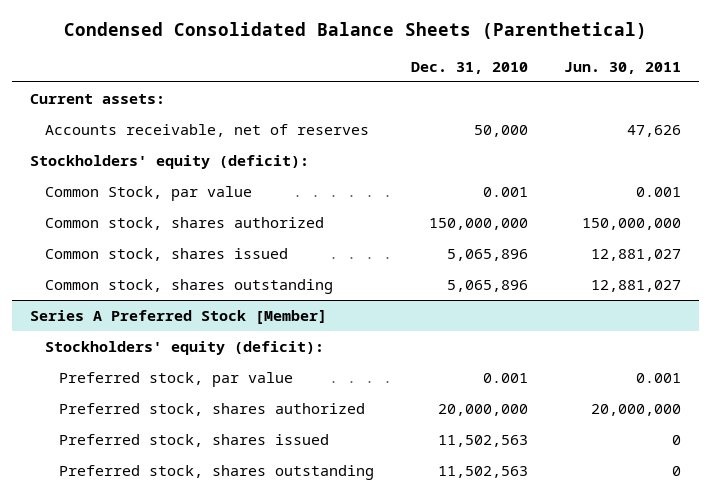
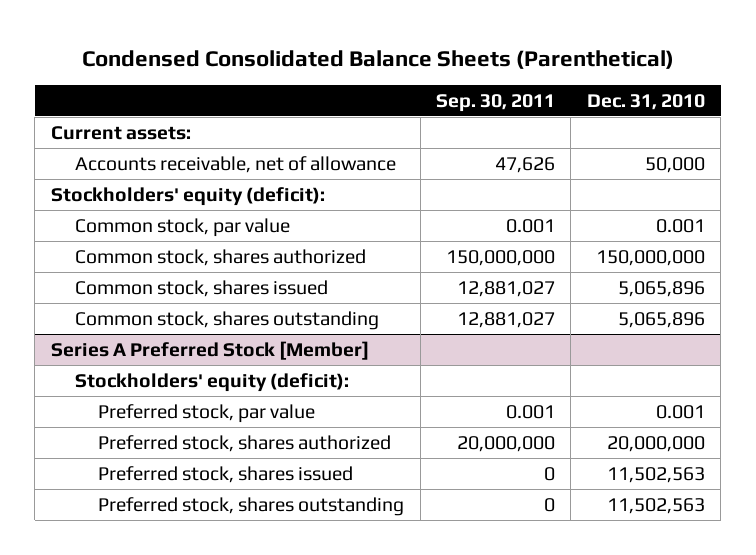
[564,61,682,74] Jun. 30, 2011 -> none
none -> [436,93,556,112] Sep. 30, 2011
[44,123,369,137] Accounts receivable, net of reserves -> [74,155,396,173] Accounts receivable, net of allowance
[44,185,252,201] Common Stock, par value -> [74,217,290,237] Common stock, par value

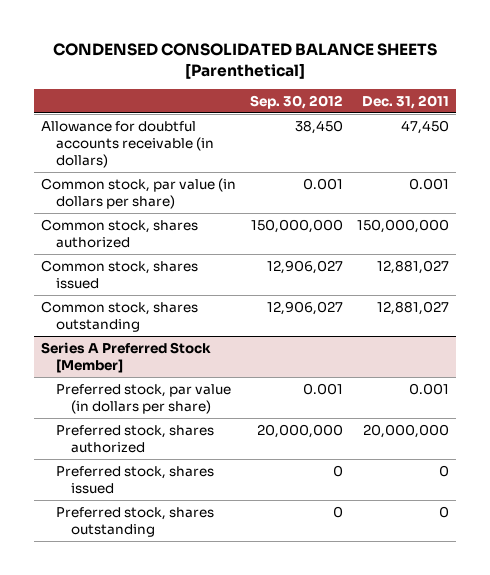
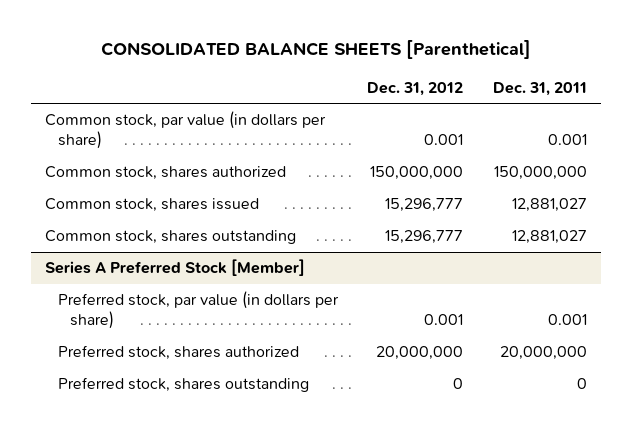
[52,42,437,79] CONDENSED CONSOLIDATED BALANCE SHEETS [Parenthetical] -> [100,40,531,60] CONSOLIDATED BALANCE SHEETS [Parenthetical]
[249,94,343,109] Sep. 30, 2012 -> none
none -> [367,81,464,96] Dec. 31, 2012
[40,120,214,169] Allowance for doubtful accounts receivable (in dollars) -> none
[55,465,214,495] Preferred stock, shares issued -> none

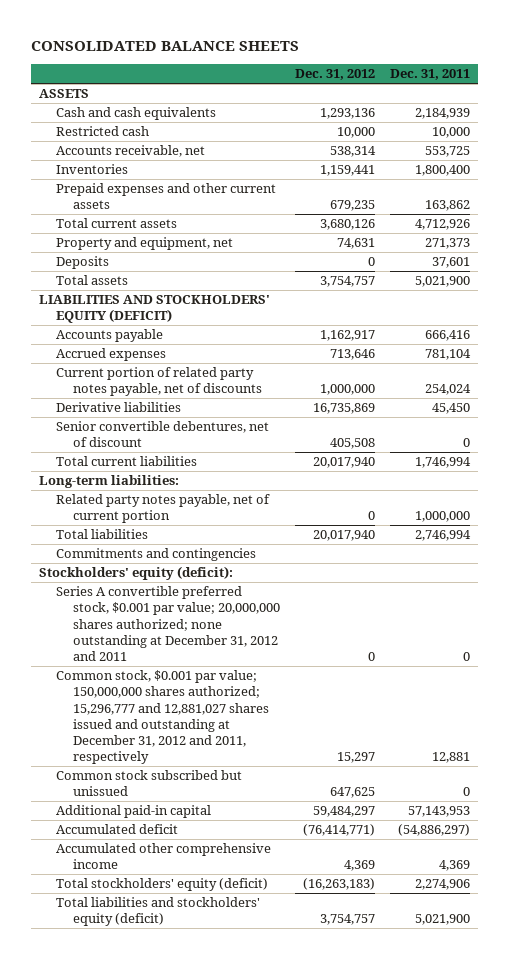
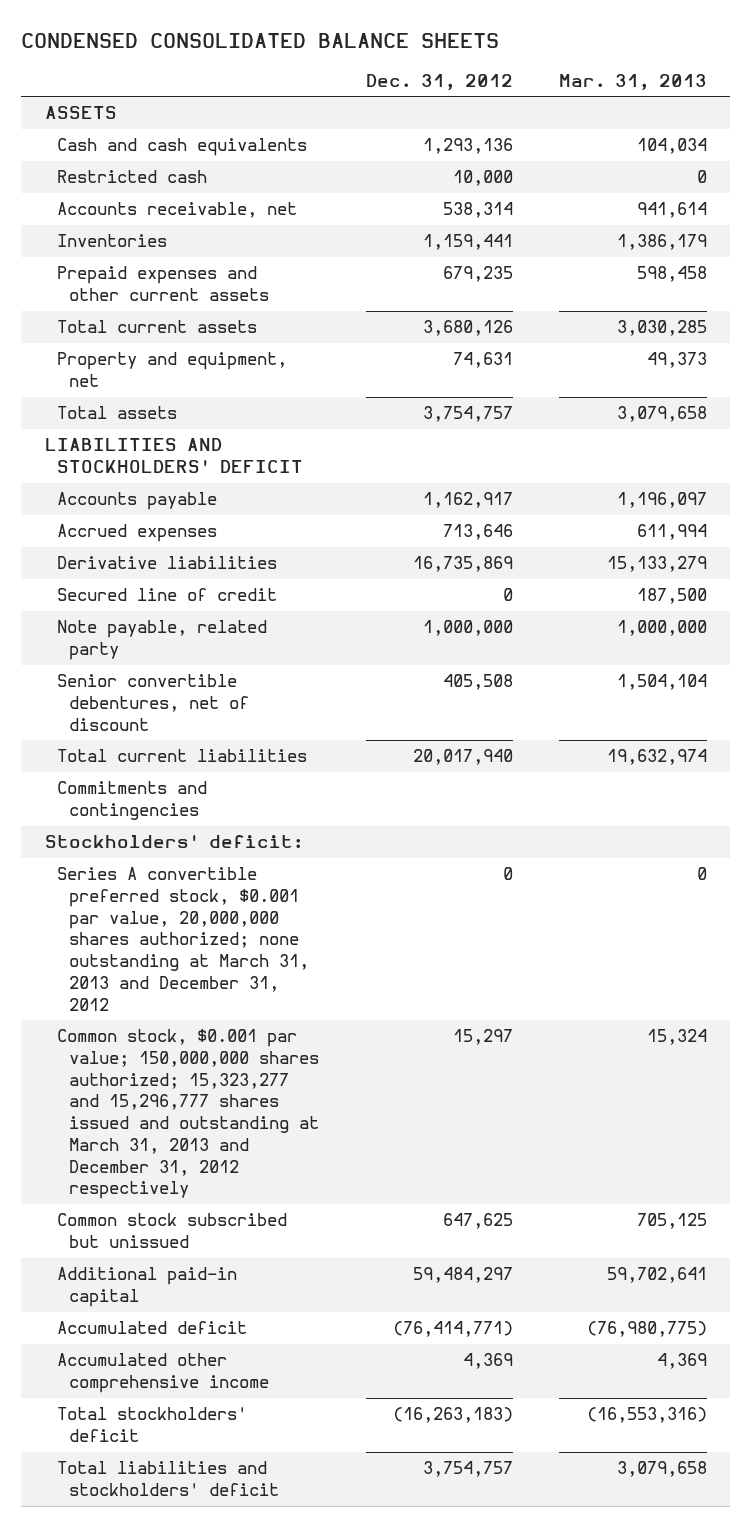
[30,40,299,51] CONSOLIDATED BALANCE SHEETS -> [21,32,500,48] CONDENSED CONSOLIDATED BALANCE SHEETS
[390,69,471,81] Dec. 31, 2011 -> none
none -> [559,73,708,90] Mar. 31, 2013
[55,256,109,270] Deposits -> none
[38,295,270,324] LIABILITIES AND STOCKHOLDERS' EQUITY (DEFICIT) -> [44,438,303,474] LIABILITIES AND STOCKHOLDERS' DEFICIT
[55,367,262,397] Current portion of related party notes payable, net of discounts -> none
none -> [56,588,277,602] Secured line of credit
none -> [56,620,267,661] Note payable, related party
[38,475,179,489] Long-term liabilities: -> none
[55,494,270,524] Related party notes payable, net of current portion -> none
[55,529,148,540] Total liabilities -> none
[38,566,233,581] Stockholders' equity (deficit): -> [44,835,303,849] Stockholders' deficit:
[55,586,280,661] Series A convertible preferred stock, $0.001 par value; 20,000,000 shares authorized; none outstanding at December 31, 2012 and 2011 -> [56,867,310,1011] Series A convertible preferred stock, $0.001 par value, 20,000,000 shares authorized; none outstanding at March 31, 2013 and December 31, 2012
[55,670,269,764] Common stock, $0.001 par value; 150,000,000 shares authorized; 15,296,777 and 12,881,027 shares issued and outstanding at December 31, 2012 and 2011, respectively -> [56,1029,320,1200] Common stock, $0.001 par value; 150,000,000 shares authorized; 15,323,277 and 15,296,777 shares issued and outstanding at March 31, 2013 and December 31, 2012 respectively
[55,878,268,892] Total stockholders' equity (deficit) -> [56,1407,247,1443] Total stockholders' deficit
[55,897,260,927] Total liabilities and stockholders' equity (deficit) -> [56,1461,280,1497] Total liabilities and stockholders' deficit

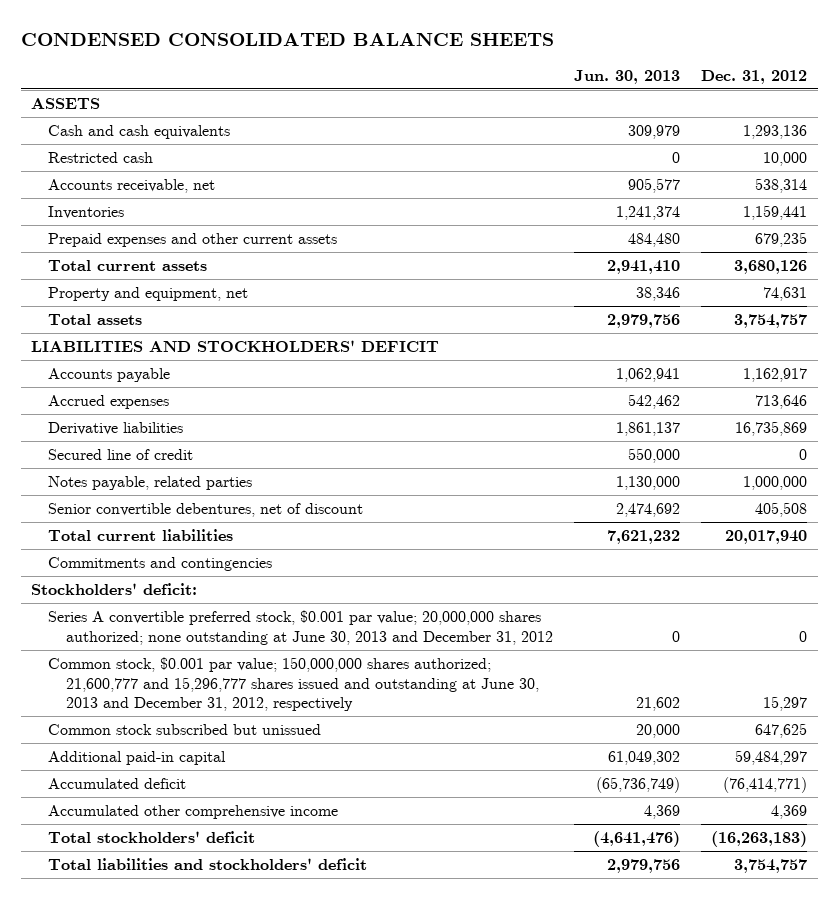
[559,73,708,90] Mar. 31, 2013 -> none
none -> [573,69,680,84] Jun. 30, 2013
[56,620,267,661] Note payable, related party -> [48,476,253,491] Notes payable, related parties
[56,867,310,1011] Series A convertible preferred stock, $0.001 par value, 20,000,000 shares authorized; none outstanding at March 31, 2013 and December 31, 2012 -> [48,610,553,645] Series A convertible preferred stock, $0.001 par value; 20,000,000 shares authorized; none outstanding at June 30, 2013 and December 31, 2012
[56,1029,320,1200] Common stock, $0.001 par value; 150,000,000 shares authorized; 15,323,277 and 15,296,777 shares issued and outstanding at March 31, 2013 and December 31, 2012 respectively -> [48,657,539,712] Common stock, $0.001 par value; 150,000,000 shares authorized; 21,600,777 and 15,296,777 shares issued and outstanding at June 30, 2013 and December 31, 2012, respectively

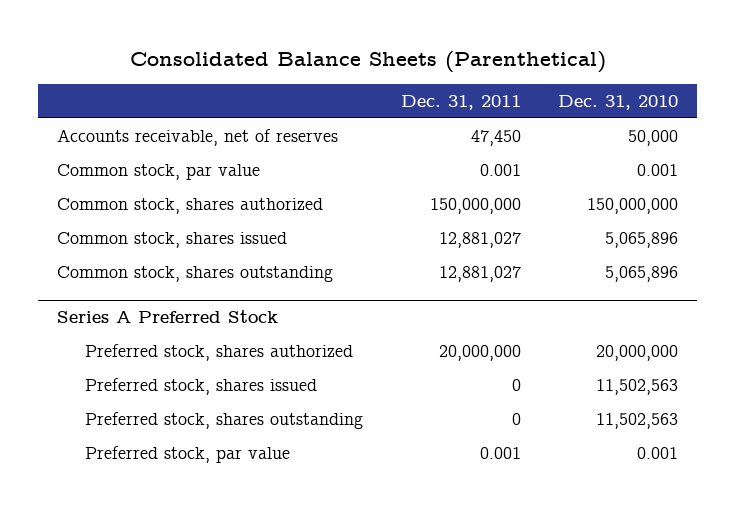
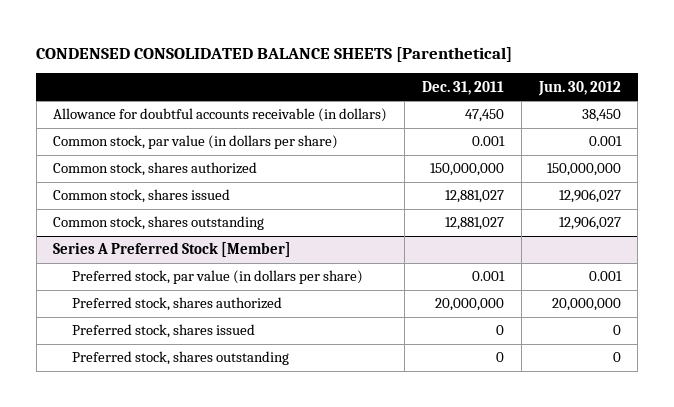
[129,51,606,74] Consolidated Balance Sheets (Parenthetical) -> [36,46,513,62] CONDENSED CONSOLIDATED BALANCE SHEETS [Parenthetical]
[558,95,679,111] Dec. 31, 2010 -> none
none -> [537,80,621,96] Jun. 30, 2012
[56,129,338,147] Accounts receivable, net of reserves -> [53,108,388,123] Allowance for doubtful accounts receivable (in dollars)
[56,164,260,181] Common stock, par value -> [53,135,339,150] Common stock, par value (in dollars per share)
[56,310,278,324] Series A Preferred Stock -> [53,242,292,258] Series A Preferred Stock [Member]
none -> [71,270,363,285] Preferred stock, par value (in dollars per share)
[84,446,290,464] Preferred stock, par value -> none

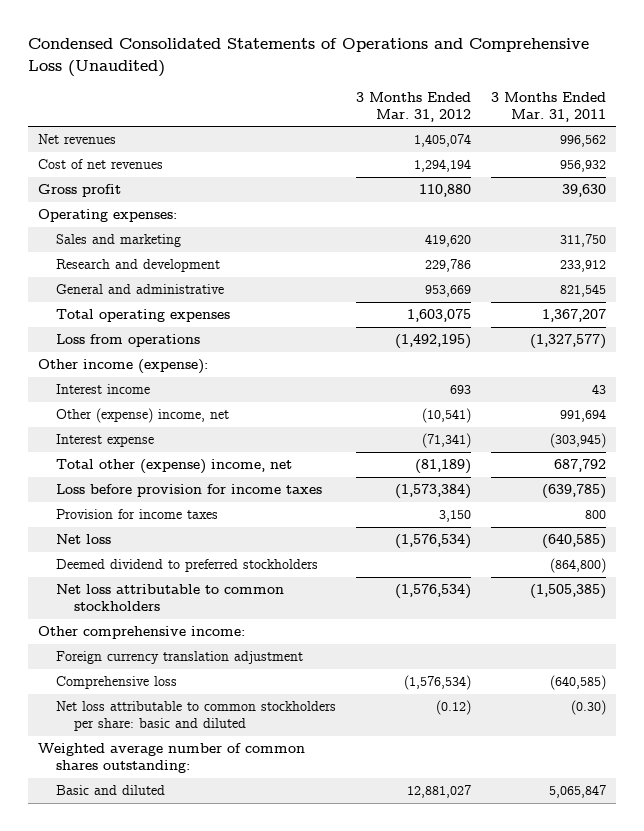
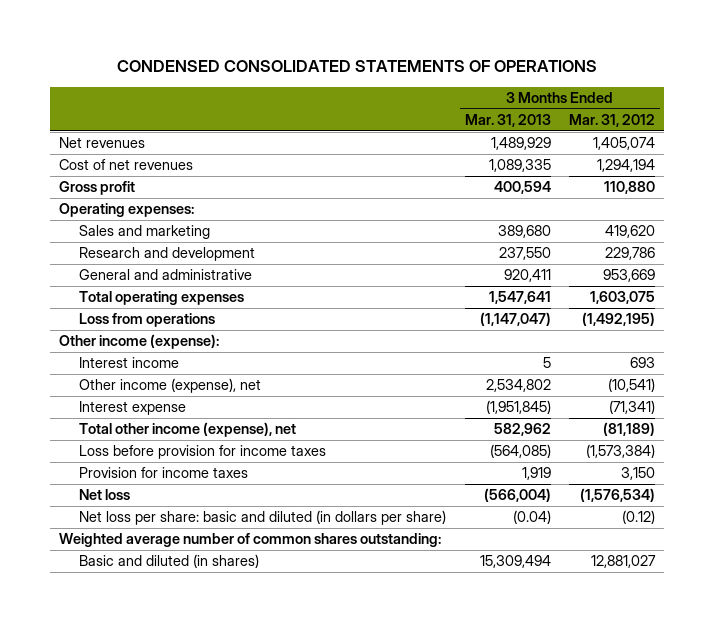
[27,38,589,77] Condensed Consolidated Statements of Operations and Comprehensive Loss (Unaudited) -> [117,60,598,73] CONDENSED CONSOLIDATED STATEMENTS OF OPERATIONS
[490,91,606,122] 3 Months Ended Mar. 31, 2011 -> none
none -> [464,114,551,128] Mar. 31, 2013
[56,408,230,424] Other (expense) income, net -> [79,378,262,394] Other income (expense), net
[56,459,293,475] Total other (expense) income, net -> [79,422,297,438] Total other income (expense), net
[56,559,319,573] Deemed dividend to preferred stockholders -> none
[56,584,285,612] Net loss attributable to common stockholders -> none
[37,626,245,640] Other comprehensive income: -> none
[56,651,304,665] Foreign currency translation adjustment -> none
[56,676,178,690] Comprehensive loss -> none
[56,701,337,732] Net loss attributable to common stockholders per share: basic and diluted -> [79,510,447,526] Net loss per share: basic and diluted (in dollars per share)
[56,785,166,796] Basic and diluted -> [79,554,260,569] Basic and diluted (in shares)

